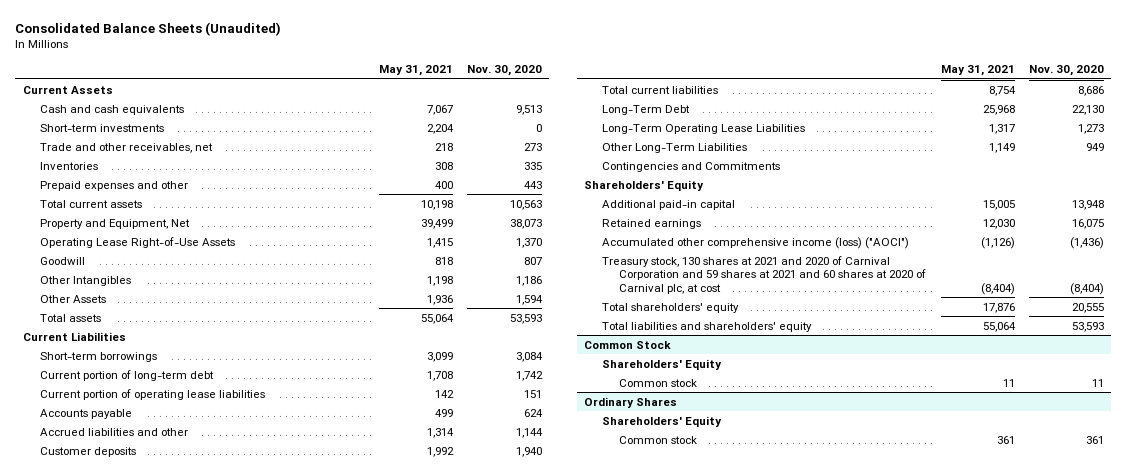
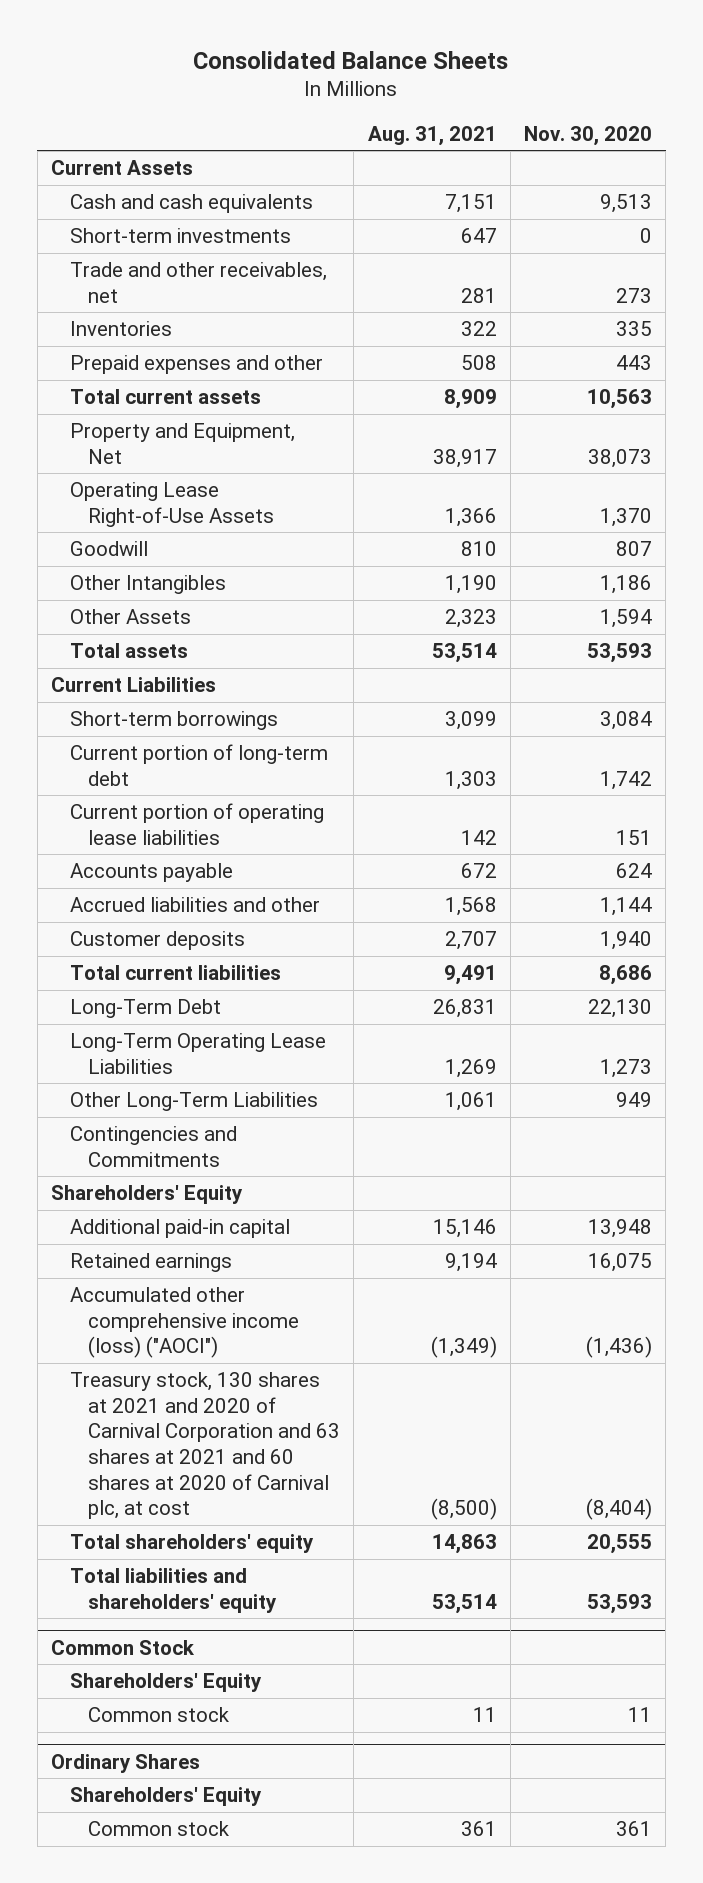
[15,21,282,36] Consolidated Balance Sheets (Unaudited) -> [193,50,509,69] Consolidated Balance Sheets
[378,65,453,77] May 31, 2021 -> none
none -> [367,125,497,146] Aug. 31, 2021
[601,255,927,294] Treasury stock, 130 shares at 2021 and 2020 of Carnival Corporation and 59 shares at 2021 and 60 shares at 2020 of Carnival plc, at cost -> [69,1371,341,1520] Treasury stock, 130 shares at 2021 and 2020 of Carnival Corporation and 63 shares at 2021 and 60 shares at 2020 of Carnival plc, at cost

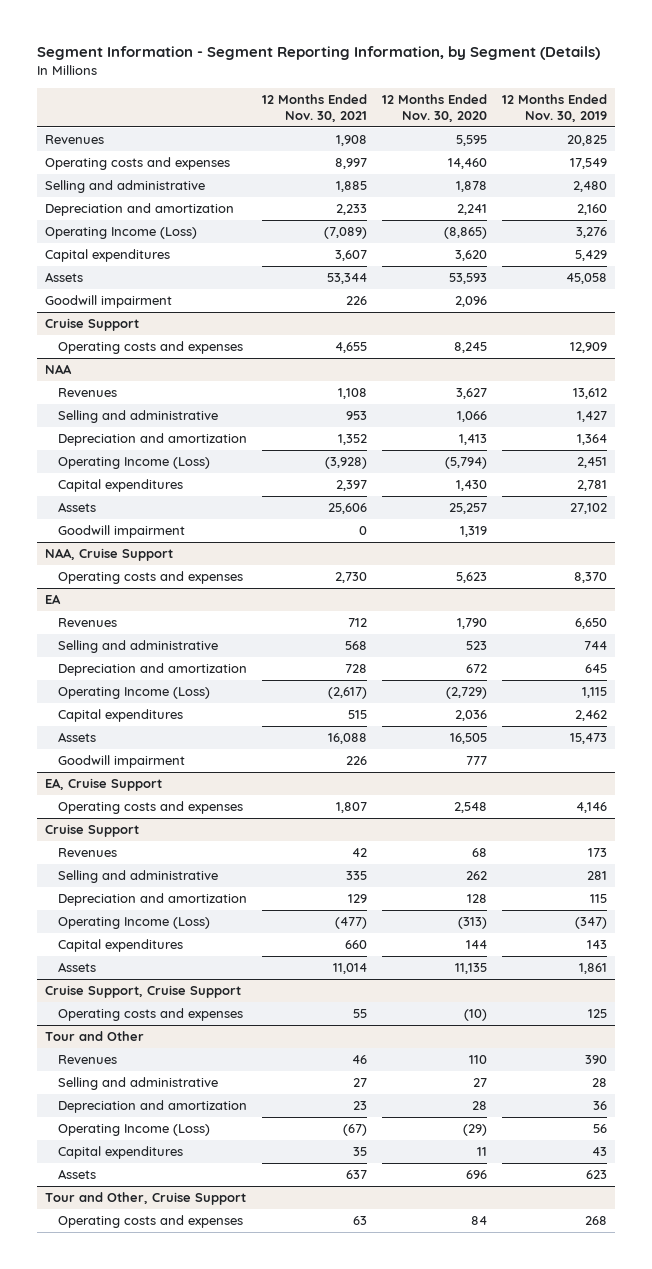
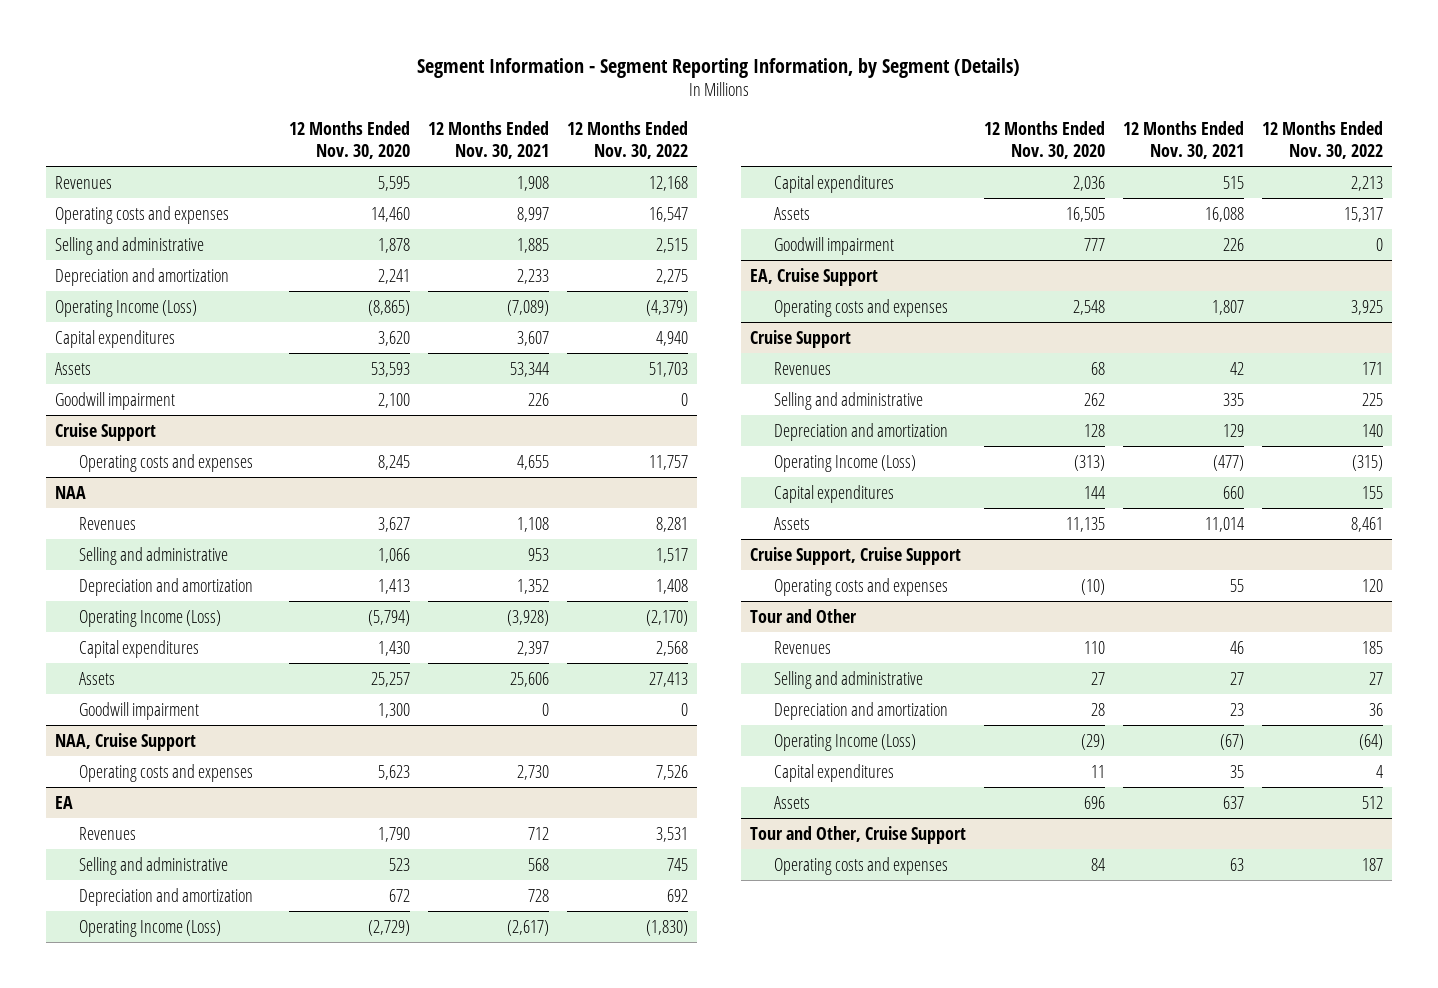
[502,93,608,122] 12 Months Ended Nov. 30, 2019 -> none
none -> [567,121,689,159] 12 Months Ended Nov. 30, 2022
[455,296,488,308] 2,096 -> [377,392,410,408] 2,100
[460,526,488,538] 1,319 -> [377,702,410,718] 1,300

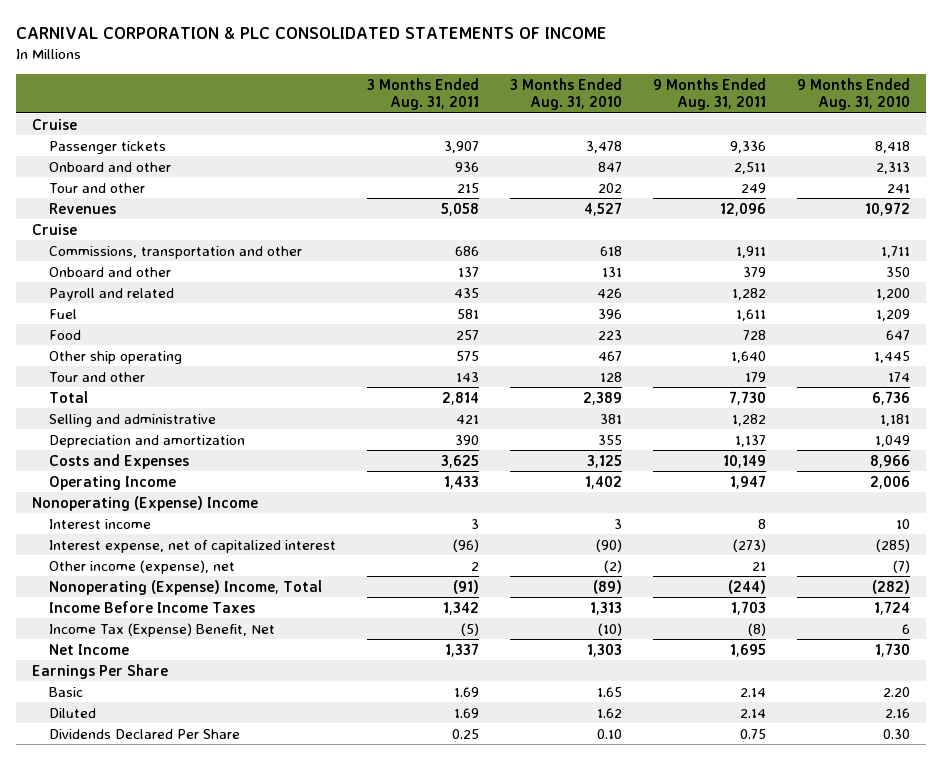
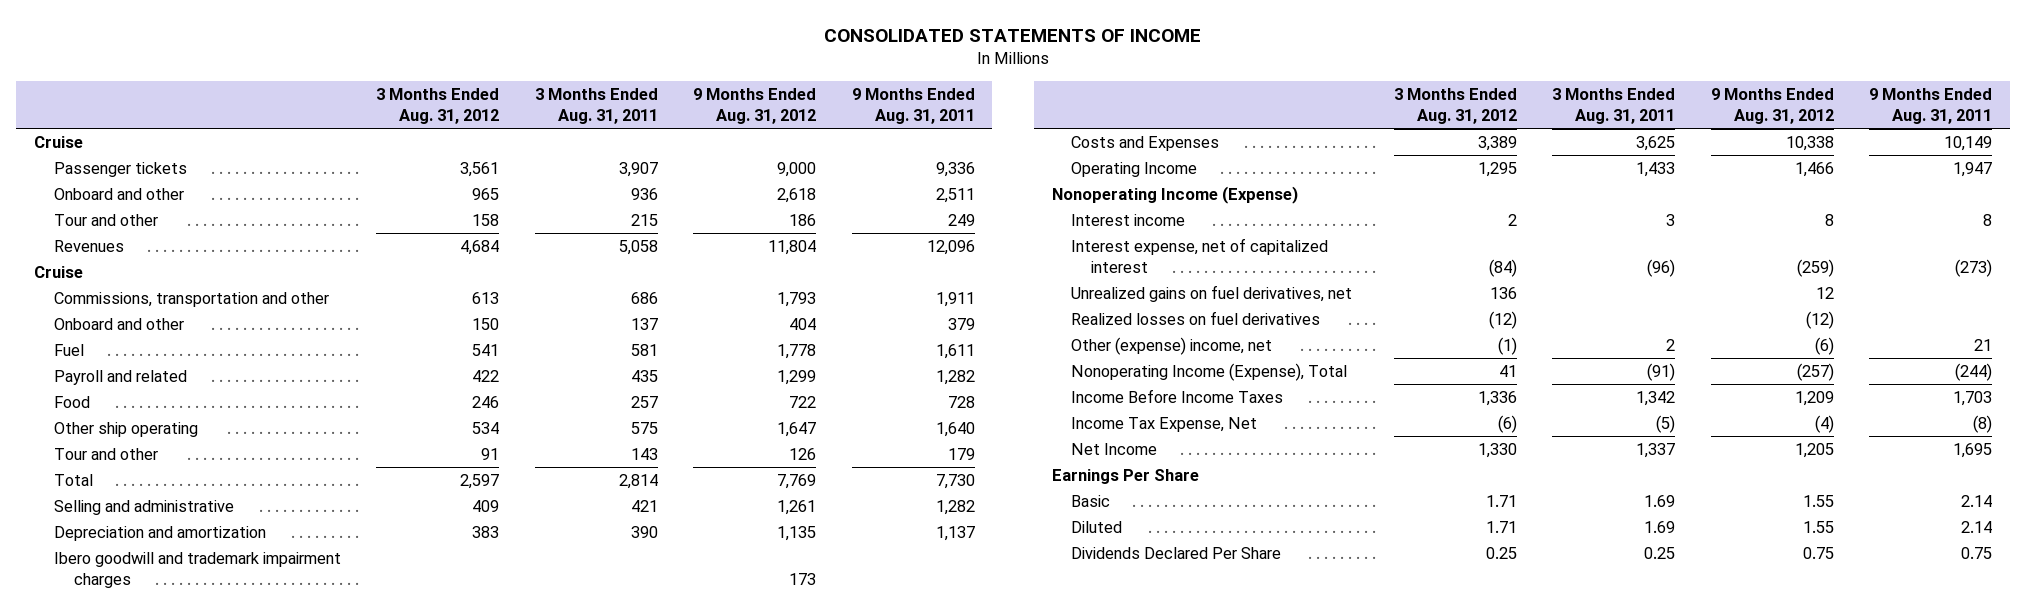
[16,27,608,40] CARNIVAL CORPORATION & PLC CONSOLIDATED STATEMENTS OF INCOME -> [824,29,1202,43] CONSOLIDATED STATEMENTS OF INCOME
[510,77,623,111] 3 Months Ended Aug. 31, 2010 -> none
[797,77,911,111] 9 Months Ended Aug. 31, 2010 -> none
none -> [376,88,500,124] 3 Months Ended Aug. 31, 2012
none -> [693,88,817,124] 9 Months Ended Aug. 31, 2012
[48,287,174,301] Payroll and related -> [53,370,187,386] Payroll and related
none -> [53,552,341,588] Ibero goodwill and trademark impairment charges
[31,495,258,511] Nonoperating (Expense) Income -> [1051,186,1298,205] Nonoperating Income (Expense)
none -> [1071,285,1353,303] Unrealized gains on fuel derivatives, net
none -> [1071,311,1321,326] Realized losses on fuel derivatives
[48,559,235,574] Other income (expense), net -> [1071,337,1273,356] Other (expense) income, net
[48,579,322,595] Nonoperating (Expense) Income, Total -> [1071,363,1348,382] Nonoperating Income (Expense), Total
[48,622,275,637] Income Tax (Expense) Benefit, Net -> [1071,417,1258,433] Income Tax Expense, Net

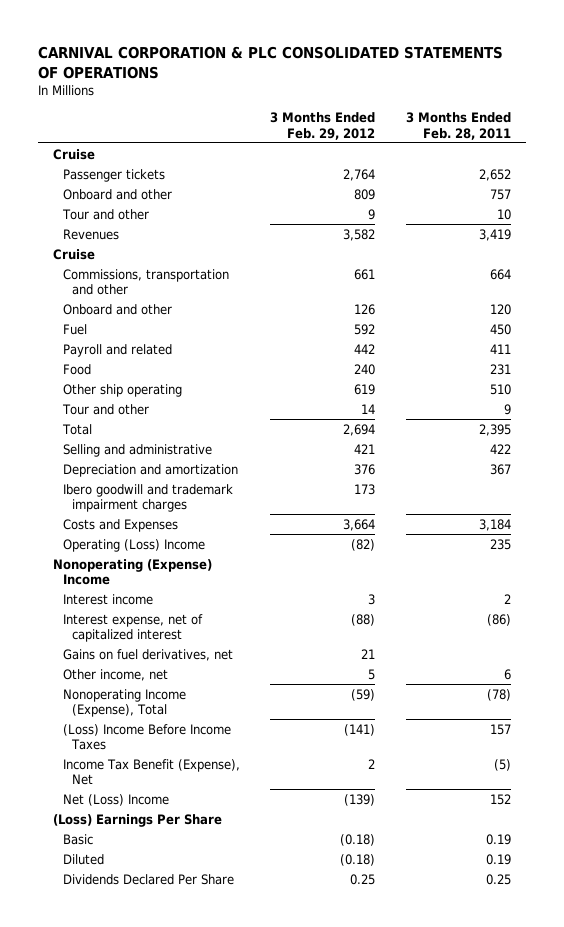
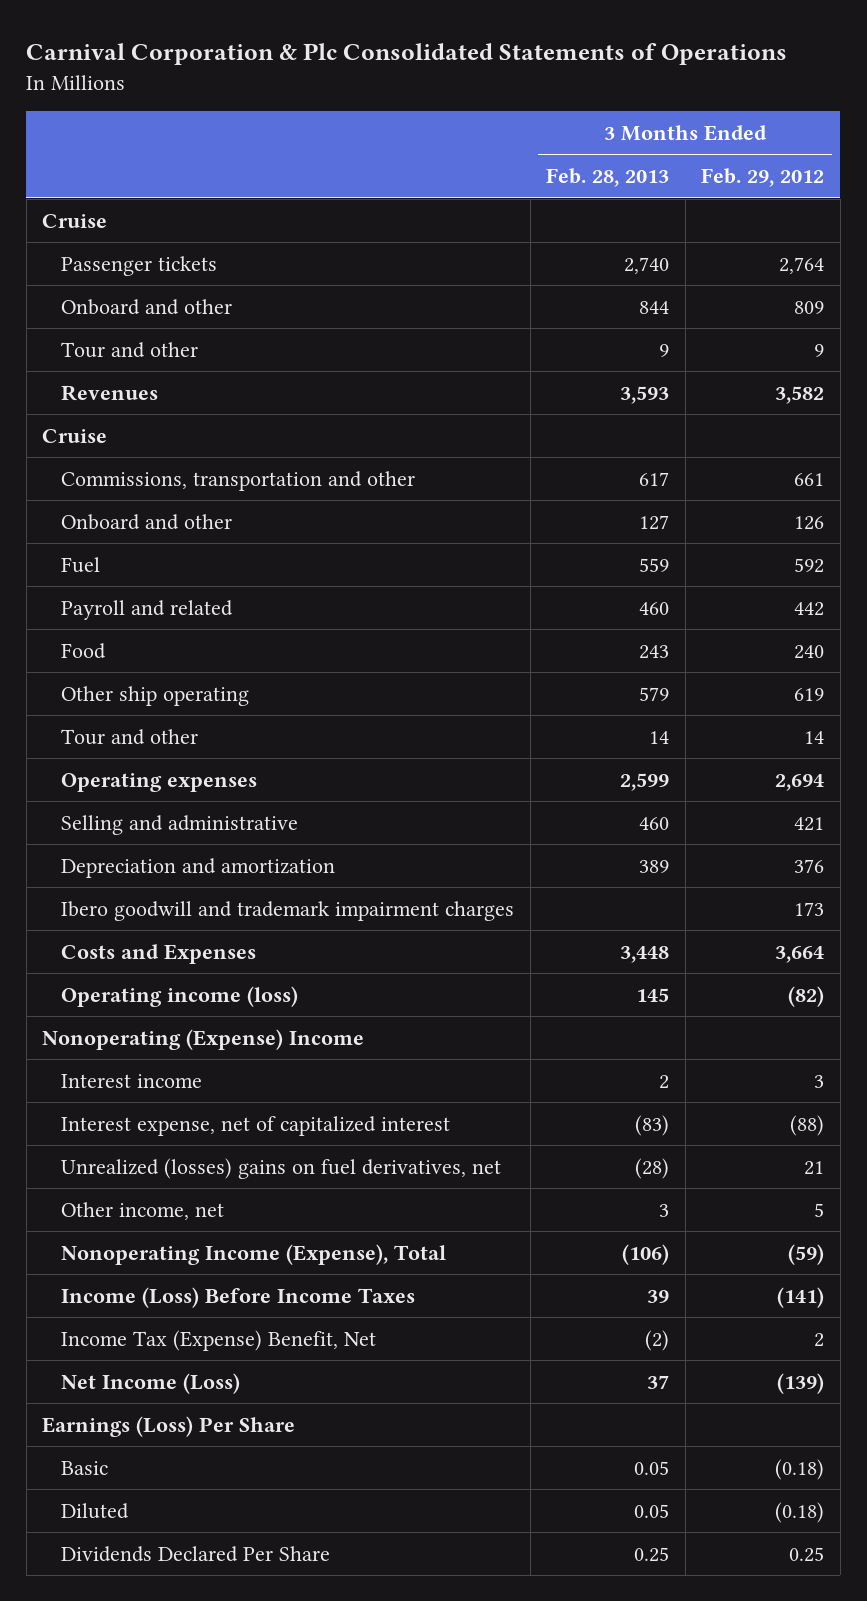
[38,45,504,79] CARNIVAL CORPORATION & PLC CONSOLIDATED STATEMENTS OF OPERATIONS -> [26,43,788,66] Carnival Corporation & Plc Consolidated Statements of Operations
[405,112,511,140] 3 Months Ended Feb. 28, 2011 -> none
none -> [546,168,670,188] Feb. 28, 2013
[61,423,92,435] Total -> [61,772,258,792] Operating expenses
[62,538,205,552] Operating (Loss) Income -> [61,985,299,1007] Operating income (loss)
[62,648,233,661] Gains on fuel derivatives, net -> [61,1157,502,1179] Unrealized (losses) gains on fuel derivatives, net
[62,723,231,750] (Loss) Income Before Income Taxes -> [61,1286,416,1308] Income (Loss) Before Income Taxes
[62,758,240,785] Income Tax Benefit (Expense), Net -> [61,1329,377,1351] Income Tax (Expense) Benefit, Net
[62,793,169,806] Net (Loss) Income -> [61,1372,241,1394] Net Income (Loss)
[53,813,223,827] (Loss) Earnings Per Share -> [42,1415,296,1437] Earnings (Loss) Per Share

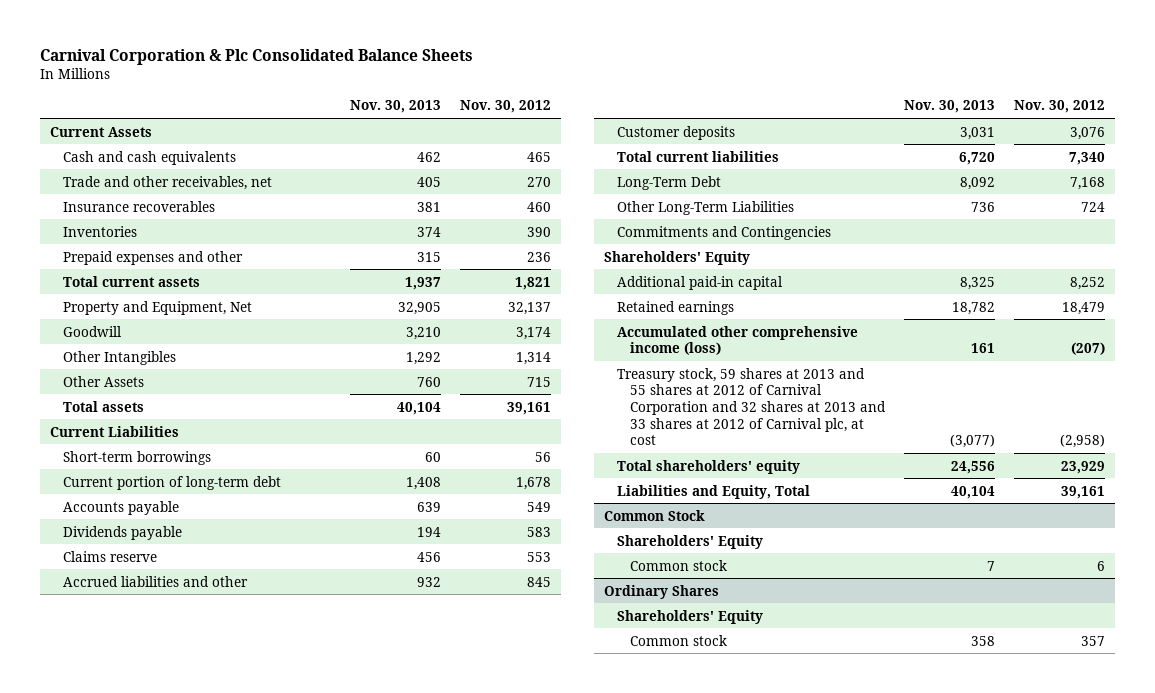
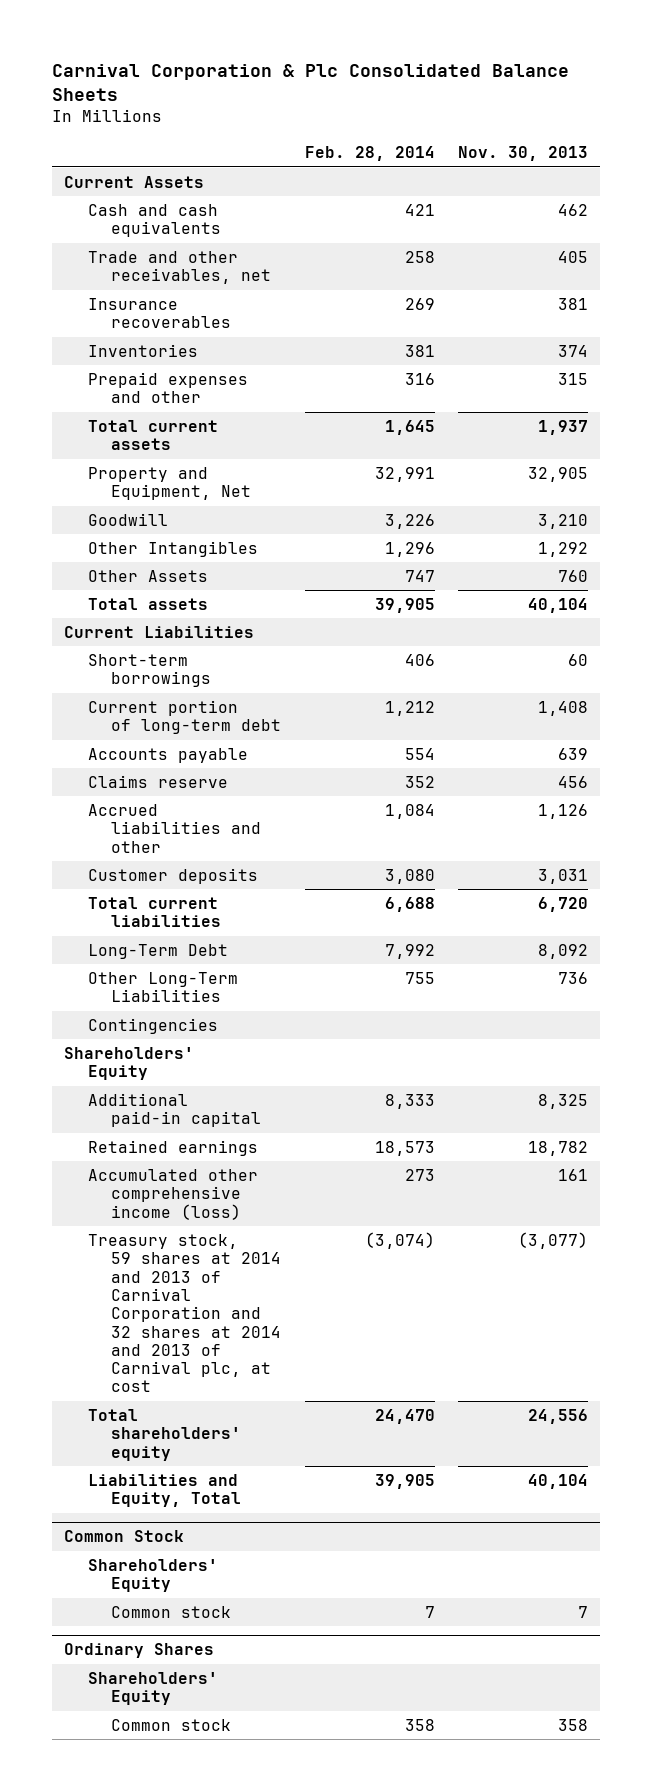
[460,100,552,114] Nov. 30, 2012 -> none
none -> [304,146,435,162] Feb. 28, 2014
[62,525,182,540] Dividends payable -> none
[417,576,442,587] 932 -> [538,803,589,819] 1,126
[616,225,831,240] Commitments and Contingencies -> [87,1017,218,1034] Contingencies
[616,367,887,446] Treasury stock, 59 shares at 2013 and 55 shares at 2012 of Carnival Corporation and 32 shares at 2013 and 33 shares at 2012 of Carnival plc, at cost -> [87,1233,282,1393] Treasury stock, 59 shares at 2014 and 2013 of Carnival Corporation and 32 shares at 2014 and 2013 of Carnival plc, at cost

